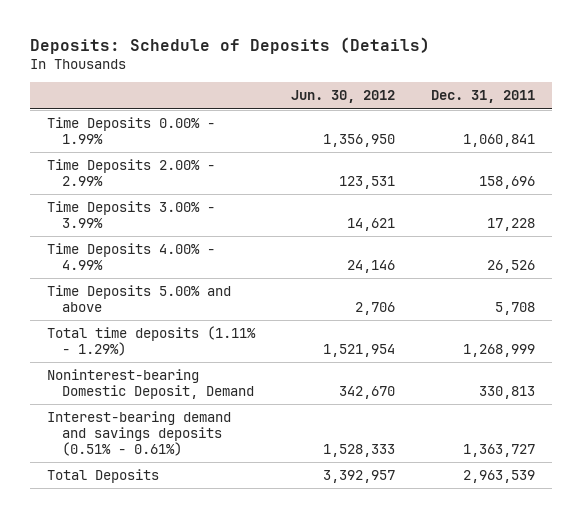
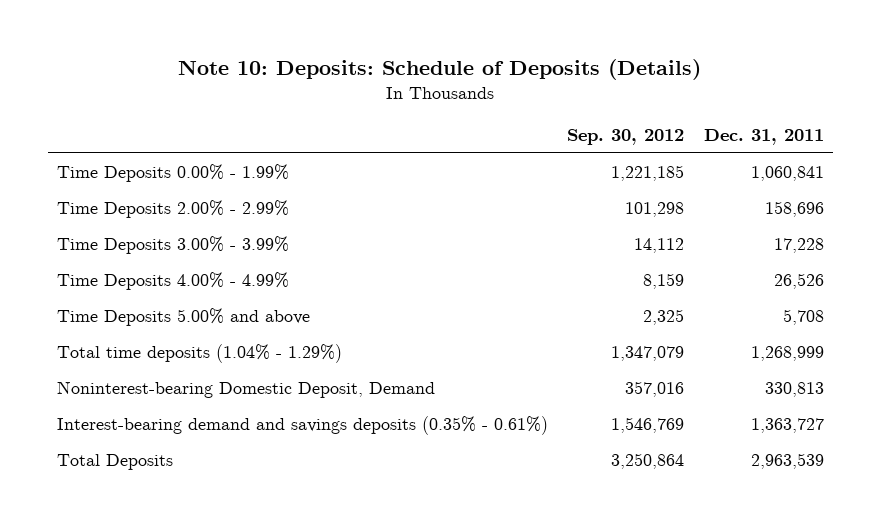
[29,36,430,54] Deposits: Schedule of Deposits (Details) -> [178,59,702,81] Note 10: Deposits: Schedule of Deposits (Details)
[291,90,396,104] Jun. 30, 2012 -> none
none -> [567,128,685,145] Sep. 30, 2012
[47,326,257,357] Total time deposits (1.11% - 1.29%) -> [57,344,343,364] Total time deposits (1.04% - 1.29%)
[47,411,232,457] Interest-bearing demand and savings deposits (0.51% - 0.61%) -> [57,416,549,436] Interest-bearing demand and savings deposits (0.35% - 0.61%)

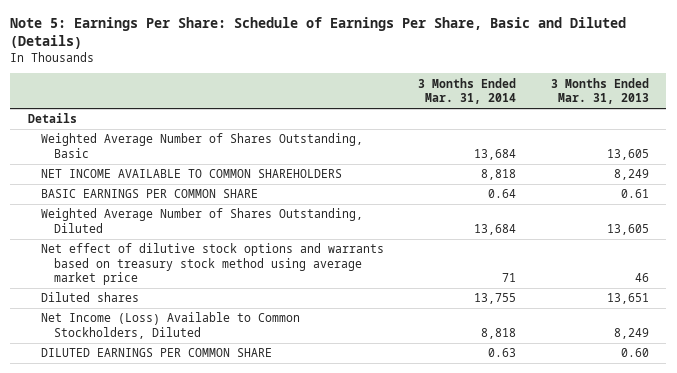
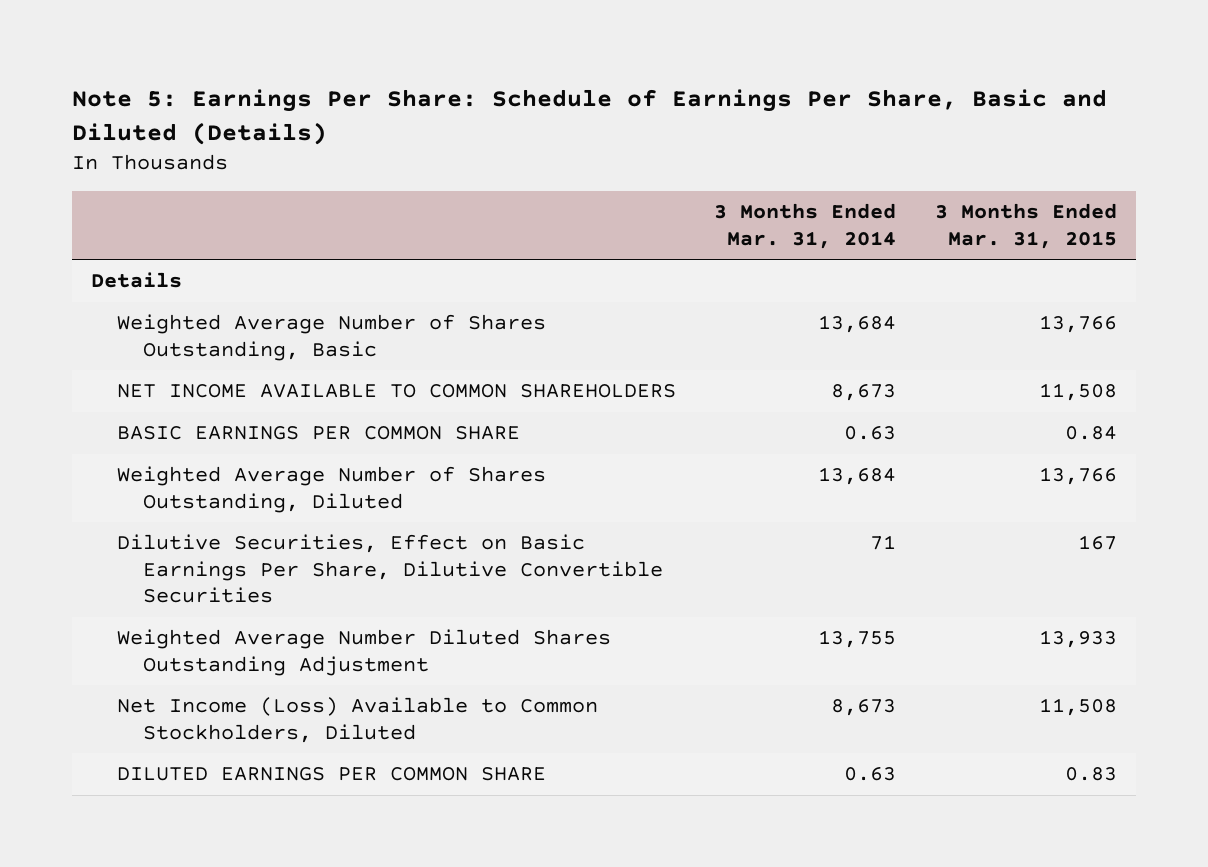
[551,77,650,105] 3 Months Ended Mar. 31, 2013 -> none
none -> [934,203,1117,249] 3 Months Ended Mar. 31, 2015
[481,169,517,181] 8,818 -> [831,384,897,402] 8,673
[488,189,517,199] 0.64 -> [844,426,897,441] 0.63
[40,243,384,286] Net effect of dilutive stock options and warrants based on treasury stock method using average market price -> none
none -> [116,534,663,603] Dilutive Securities, Effect on Basic Earnings Per Share, Dilutive Convertible Securities
[40,292,139,303] Diluted shares -> [116,629,611,676] Weighted Average Number Diluted Shares Outstanding Adjustment
[481,327,517,339] 8,818 -> [831,699,897,717] 8,673

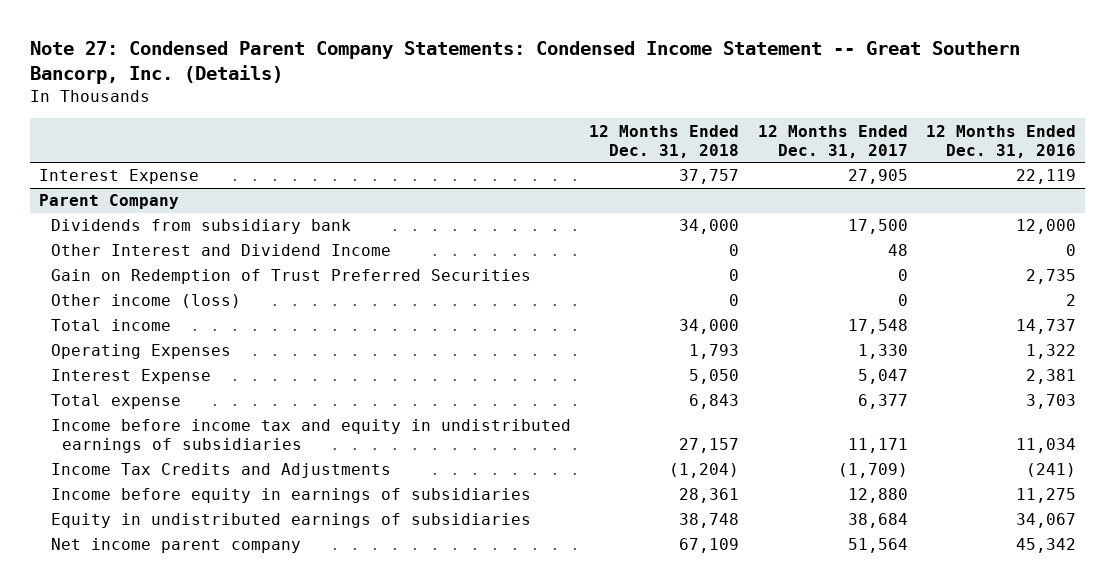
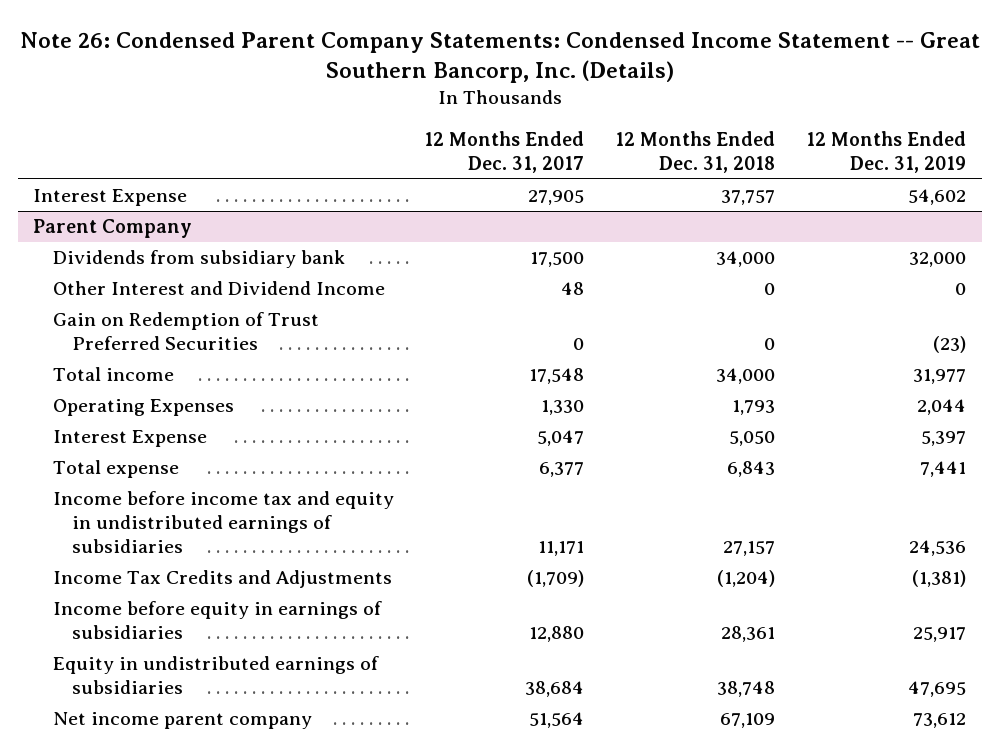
[29,40,1020,85] Note 27: Condensed Parent Company Statements: Condensed Income Statement -- Great Southern Bancorp, Inc. (Details) -> [19,31,980,84] Note 26: Condensed Parent Company Statements: Condensed Income Statement -- Great Southern Bancorp, Inc. (Details)
[926,124,1077,158] 12 Months Ended Dec. 31, 2016 -> none
none -> [806,130,967,173] 12 Months Ended Dec. 31, 2019
[50,294,241,309] Other income (loss) -> none

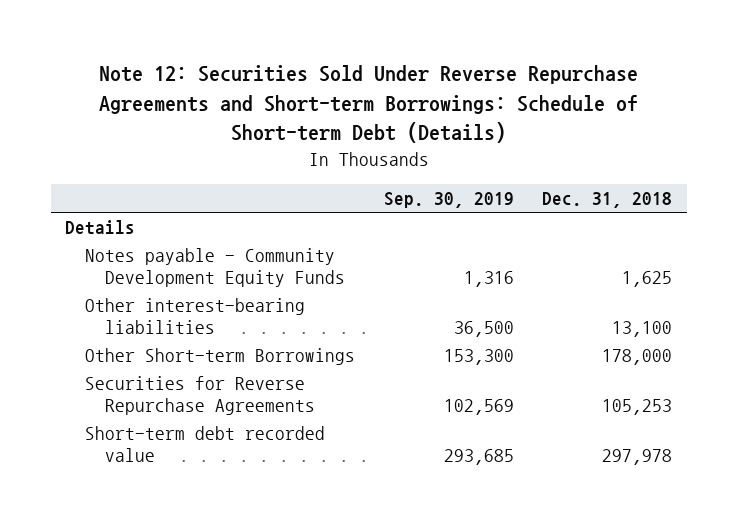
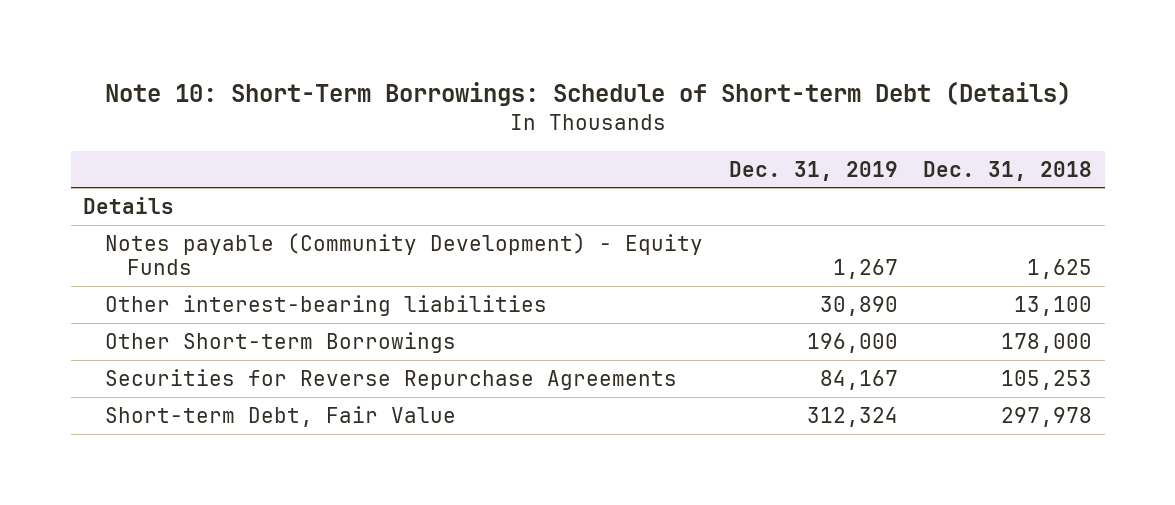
[98,65,638,144] Note 12: Securities Sold Under Reverse Repurchase Agreements and Short-term Borrowings: Schedule of Short-term Debt (Details) -> [104,81,1071,107] Note 10: Short-Term Borrowings: Schedule of Short-term Debt (Details)
[383,192,514,209] Sep. 30, 2019 -> none
none -> [728,160,898,181] Dec. 31, 2019
[84,248,345,288] Notes payable - Community Development Equity Funds -> [105,232,704,275] Notes payable (Community Development) - Equity Funds
[84,426,325,463] Short-term debt recorded value -> [105,405,457,427] Short-term Debt, Fair Value

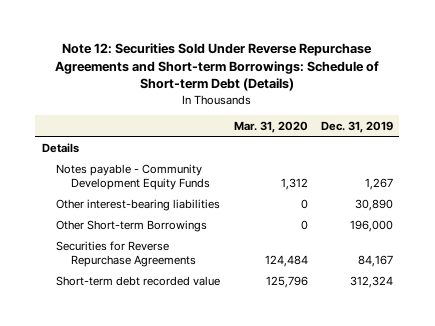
[104,81,1071,107] Note 10: Short-Term Borrowings: Schedule of Short-term Debt (Details) -> [55,43,380,92] Note 12: Securities Sold Under Reverse Repurchase Agreements and Short-term Borrowings: Schedule of Short-term Debt (Details)
[923,160,1093,181] Dec. 31, 2018 -> none
none -> [233,120,308,133] Mar. 31, 2020
[105,232,704,275] Notes payable (Community Development) - Equity Funds -> [56,163,210,190] Notes payable - Community Development Equity Funds
[105,405,457,427] Short-term Debt, Fair Value -> [56,275,221,286] Short-term debt recorded value

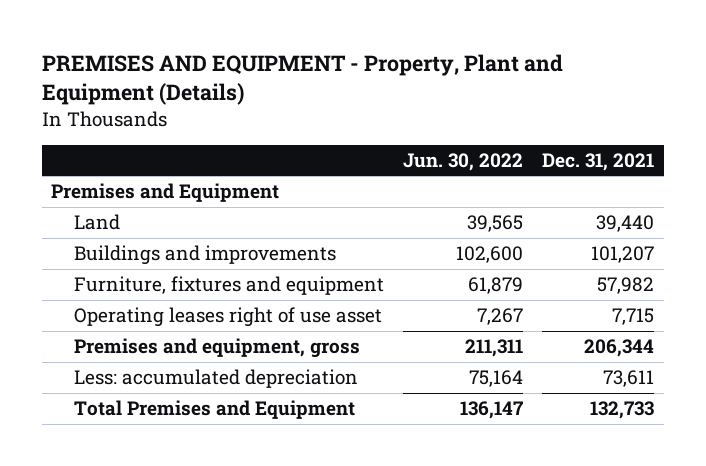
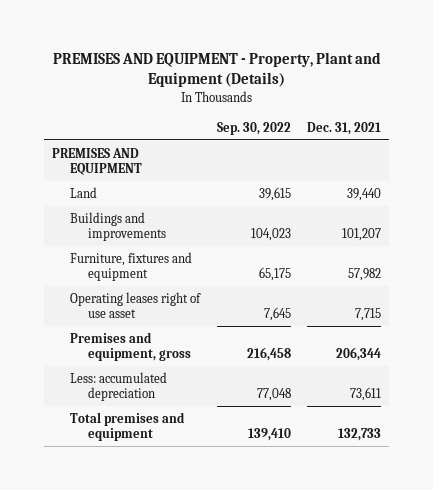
[403,152,524,171] Jun. 30, 2022 -> none
none -> [216,121,291,135] Sep. 30, 2022
[51,183,280,203] Premises and Equipment -> [52,148,143,176] PREMISES AND EQUIPMENT
[73,400,355,420] Total Premises and Equipment -> [70,412,186,442] Total premises and equipment

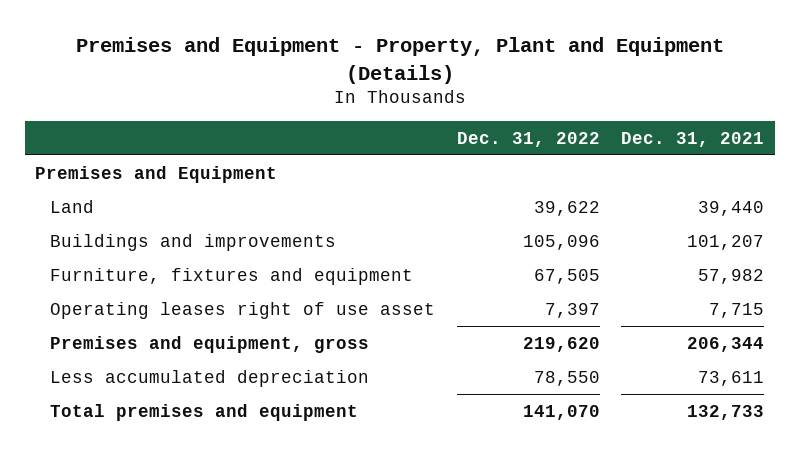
[52,52,381,88] PREMISES AND EQUIPMENT - Property, Plant and Equipment (Details) -> [75,37,724,84] Premises and Equipment - Property, Plant and Equipment (Details)
[216,121,291,135] Sep. 30, 2022 -> none
none -> [456,131,600,147] Dec. 31, 2022
[52,148,143,176] PREMISES AND EQUIPMENT -> [35,165,278,183] Premises and Equipment
[70,372,168,402] Less: accumulated depreciation -> [50,369,370,387] Less accumulated depreciation

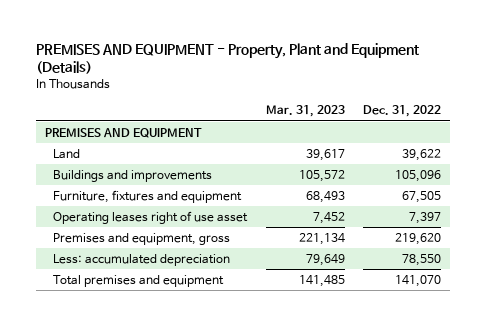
[75,37,724,84] Premises and Equipment - Property, Plant and Equipment (Details) -> [35,42,419,75] PREMISES AND EQUIPMENT - Property, Plant and Equipment (Details)
[621,131,765,147] Dec. 31, 2021 -> none
none -> [265,105,345,118] Mar. 31, 2023
[35,165,278,183] Premises and Equipment -> [44,127,202,138] PREMISES AND EQUIPMENT
[50,369,370,387] Less accumulated depreciation -> [53,253,231,266] Less: accumulated depreciation

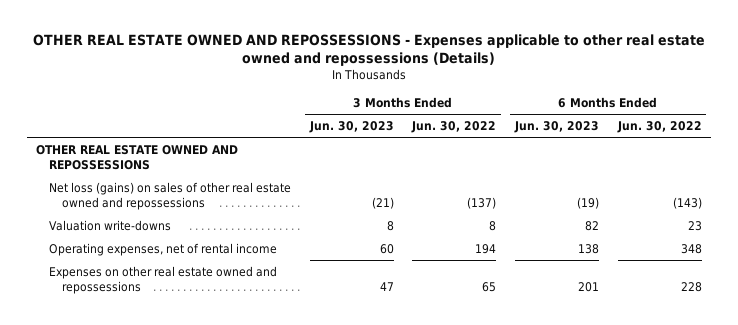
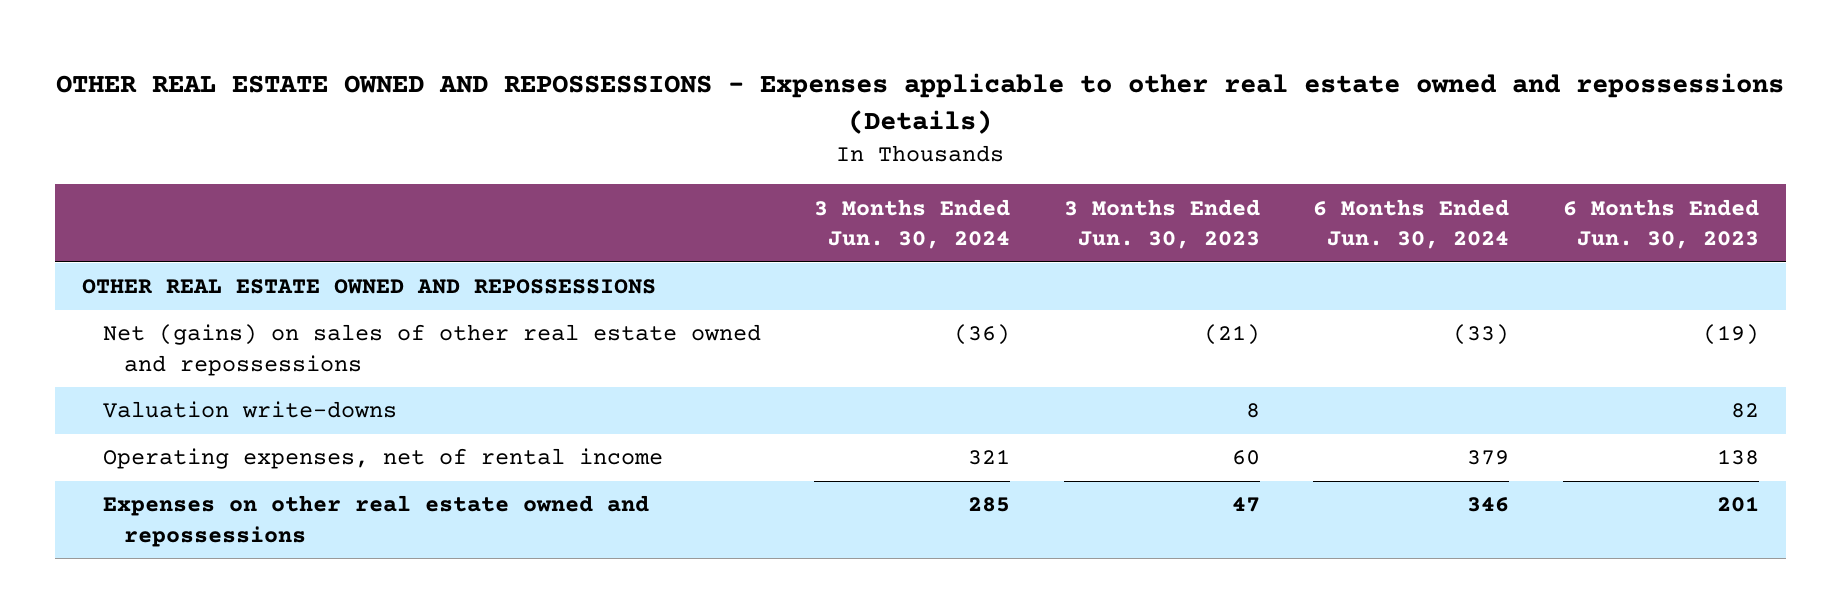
[411,120,497,133] Jun. 30, 2022 -> none
[616,120,702,133] Jun. 30, 2022 -> none
none -> [814,198,1011,250] 3 Months Ended Jun. 30, 2024
none -> [1313,198,1510,250] 6 Months Ended Jun. 30, 2024
[48,181,291,210] Net loss (gains) on sales of other real estate owned and repossessions -> [102,324,761,376] Net (gains) on sales of other real estate owned and repossessions

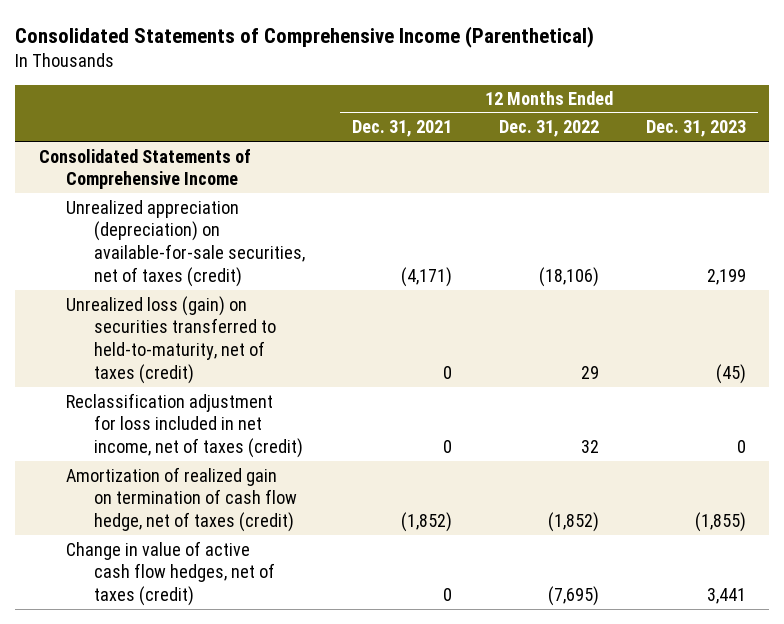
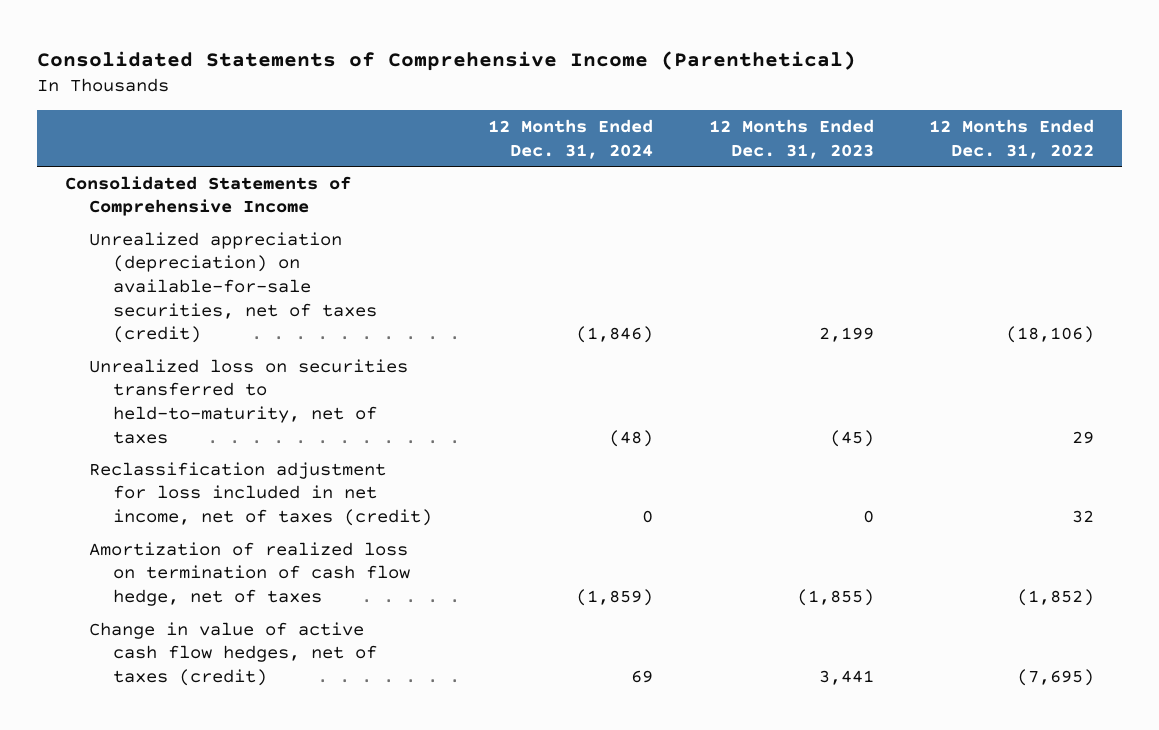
[351,120,452,138] Dec. 31, 2021 -> none
none -> [487,118,653,159] 12 Months Ended Dec. 31, 2024
[66,295,276,385] Unrealized loss (gain) on securities transferred to held-to-maturity, net of taxes (credit) -> [88,358,408,444] Unrealized loss on securities transferred to held-to-maturity, net of taxes
[66,466,297,533] Amortization of realized gain on termination of cash flow hedge, net of taxes (credit) -> [88,541,410,607] Amortization of realized loss on termination of cash flow hedge, net of taxes

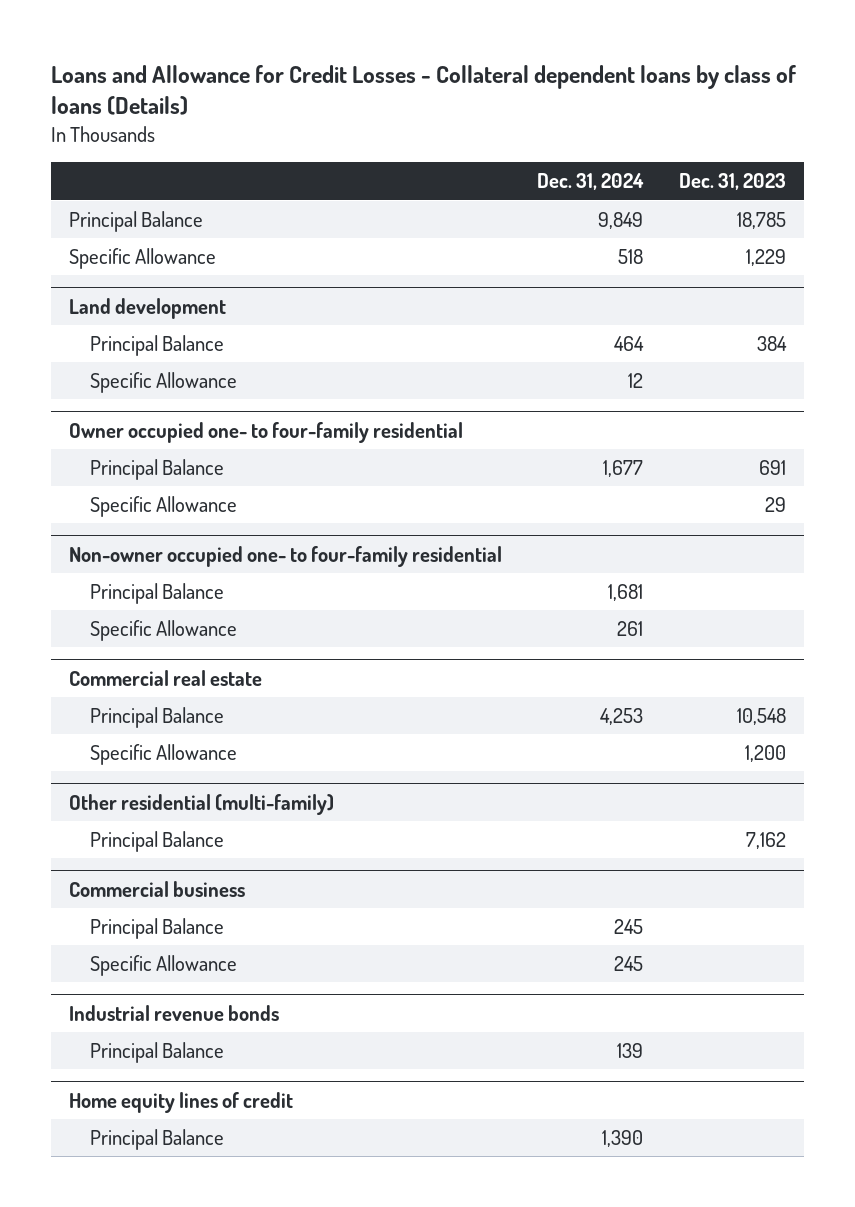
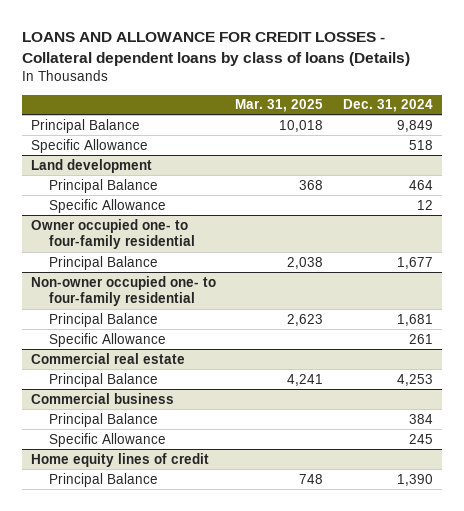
[50,64,796,116] Loans and Allowance for Credit Losses - Collateral dependent loans by class of loans (Details) -> [21,32,410,67] LOANS AND ALLOWANCE FOR CREDIT LOSSES - Collateral dependent loans by class of loans (Details)
[679,173,787,191] Dec. 31, 2023 -> none
none -> [235,99,324,113] Mar. 31, 2025
[89,496,237,518] Specific Allowance -> none
[89,744,237,766] Specific Allowance -> none
[68,793,334,815] Other residential (multi-family) -> none
[89,831,224,853] Principal Balance -> none
[614,919,644,935] 245 -> [408,413,433,424] 384
[68,1004,279,1021] Industrial revenue bonds -> none
[89,1042,224,1064] Principal Balance -> none

